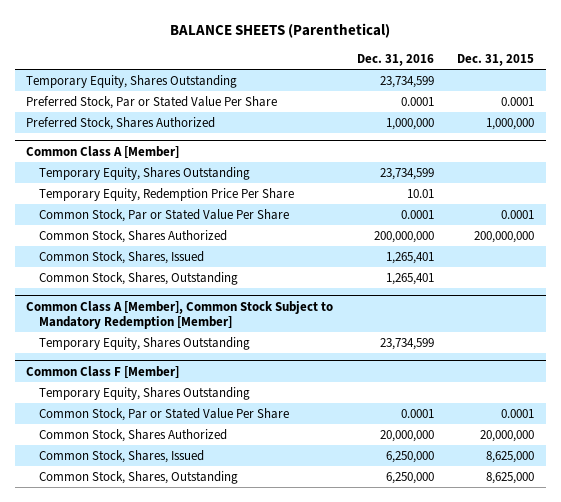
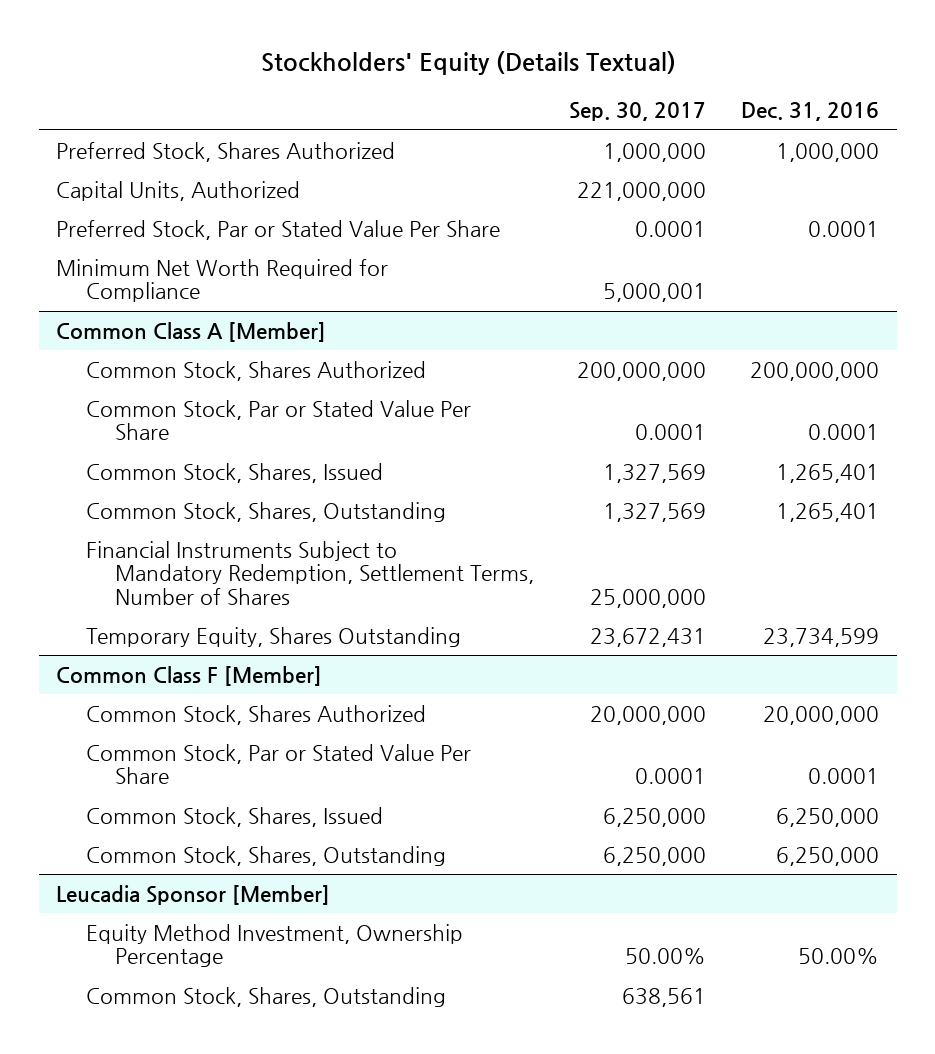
[170,23,391,39] BALANCE SHEETS (Parenthetical) -> [260,51,676,76] Stockholders' Equity (Details Textual)
[457,54,535,67] Dec. 31, 2015 -> none
none -> [569,102,707,122] Sep. 30, 2017
[26,74,238,88] Temporary Equity, Shares Outstanding -> none
none -> [56,180,301,201] Capital Units, Authorized
[26,95,278,109] Preferred Stock, Par or Stated Value Per Share -> [56,219,501,240] Preferred Stock, Par or Stated Value Per Share
none -> [56,258,389,303] Minimum Net Worth Required for Compliance
[38,166,250,180] Temporary Equity, Shares Outstanding -> none
[38,187,294,201] Temporary Equity, Redemption Price Per Share -> none
[38,208,289,222] Common Stock, Par or Stated Value Per Share -> [85,399,471,441] Common Stock, Par or Stated Value Per Share
[26,300,334,329] Common Class A [Member], Common Stock Subject to Mandatory Redemption [Member] -> none
none -> [85,540,535,605] Financial Instruments Subject to Mandatory Redemption, Settlement Terms, Number of Shares
[38,386,250,400] Temporary Equity, Shares Outstanding -> none
[38,407,289,421] Common Stock, Par or Stated Value Per Share -> [85,743,471,785] Common Stock, Par or Stated Value Per Share
none -> [56,884,331,905] Leucadia Sponsor [Member]
none -> [85,923,463,968] Equity Method Investment, Ownership Percentage
none -> [85,986,446,1007] Common Stock, Shares, Outstanding

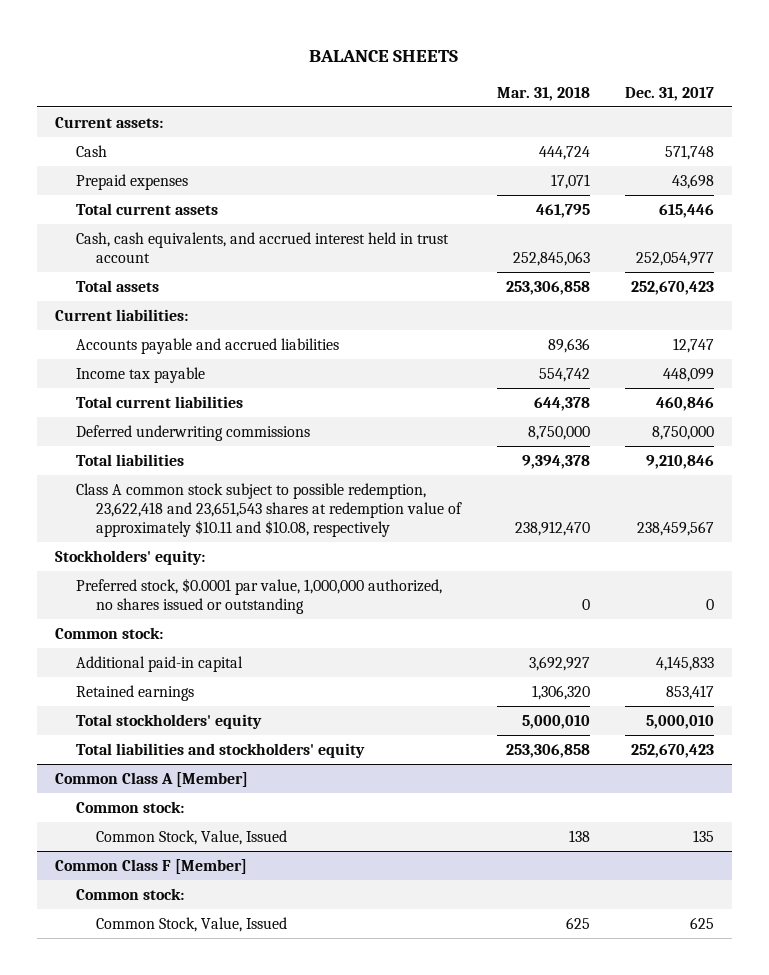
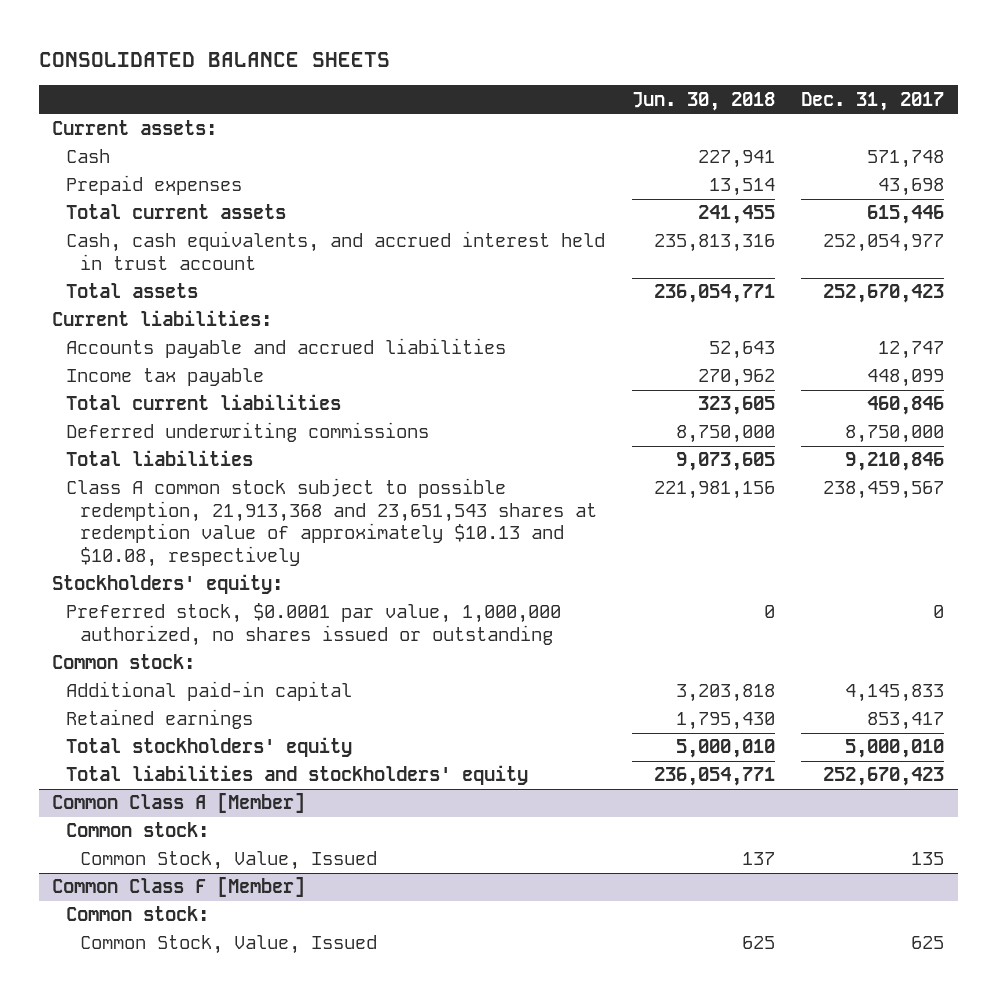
[309,49,459,62] BALANCE SHEETS -> [38,52,390,68] CONSOLIDATED BALANCE SHEETS
[496,86,590,101] Mar. 31, 2018 -> none
none -> [631,91,775,111] Jun. 30, 2018
[75,482,463,537] Class A common stock subject to possible redemption, 23,622,418 and 23,651,543 shares at redemption value of approximately $10.11 and $10.08, respectively -> [66,478,598,567] Class A common stock subject to possible redemption, 21,913,368 and 23,651,543 shares at redemption value of approximately $10.13 and $10.08, respectively

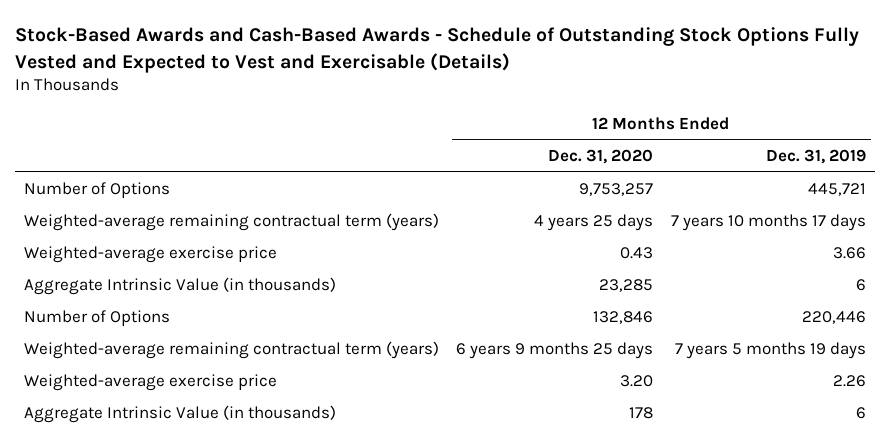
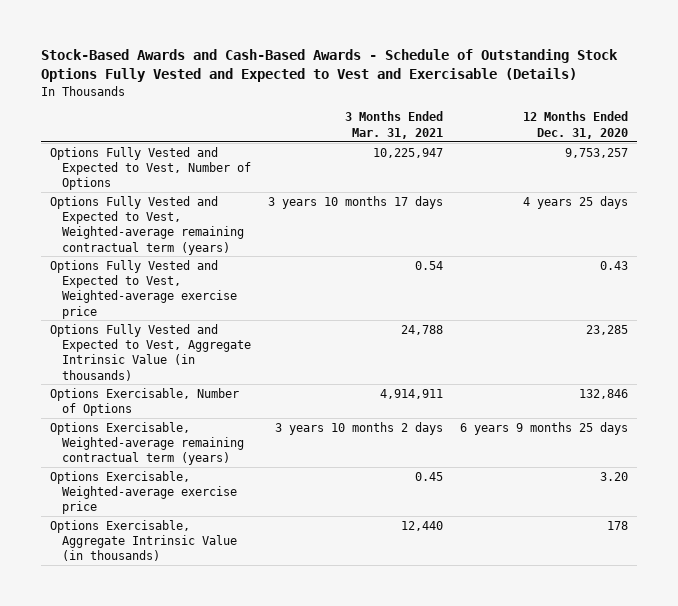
[766,148,867,164] Dec. 31, 2019 -> none
none -> [344,111,443,139] 3 Months Ended Mar. 31, 2021
[23,182,170,199] Number of Options -> [50,146,251,191] Options Fully Vested and Expected to Vest, Number of Options
[23,213,439,232] Weighted-average remaining contractual term (years) -> [50,195,244,255] Options Fully Vested and Expected to Vest, Weighted-average remaining contractual term (years)
[23,246,277,264] Weighted-average exercise price -> [50,259,237,319] Options Fully Vested and Expected to Vest, Weighted-average exercise price
[23,277,336,296] Aggregate Intrinsic Value (in thousands) -> [50,323,251,381] Options Fully Vested and Expected to Vest, Aggregate Intrinsic Value (in thousands)
[23,310,170,327] Number of Options -> [50,387,240,417] Options Exercisable, Number of Options
[23,341,439,360] Weighted-average remaining contractual term (years) -> [50,421,244,466] Options Exercisable, Weighted-average remaining contractual term (years)
[23,374,277,392] Weighted-average exercise price -> [50,470,237,515] Options Exercisable, Weighted-average exercise price
[23,405,336,424] Aggregate Intrinsic Value (in thousands) -> [50,519,237,562] Options Exercisable, Aggregate Intrinsic Value (in thousands)

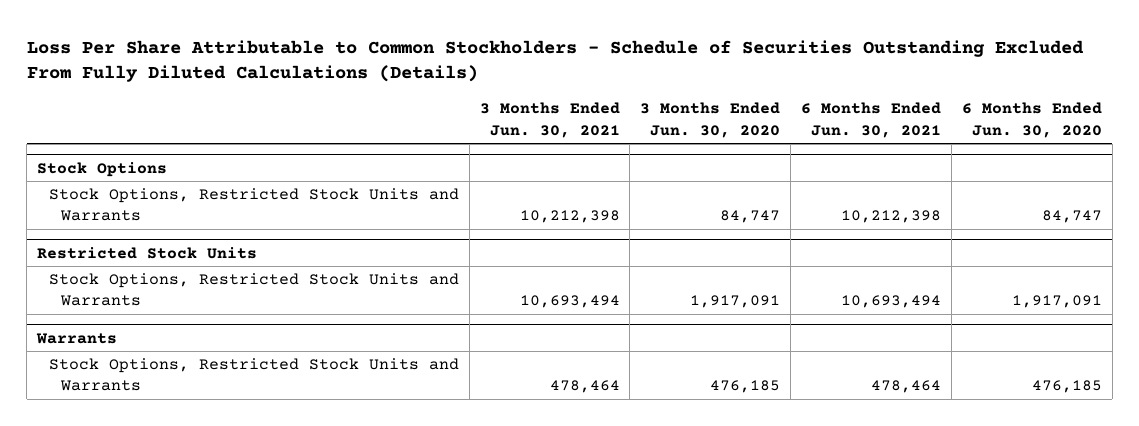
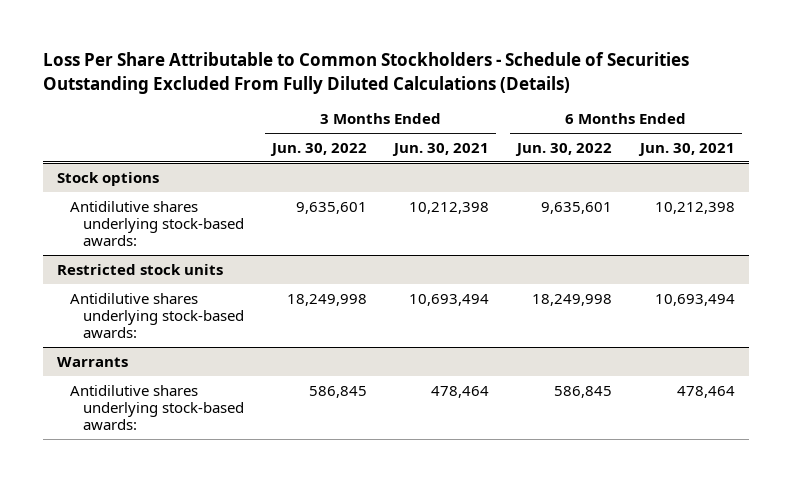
[640,102,781,138] 3 Months Ended Jun. 30, 2020 -> none
[961,102,1102,138] 6 Months Ended Jun. 30, 2020 -> none
none -> [269,142,367,156] Jun. 30, 2022
none -> [515,142,613,156] Jun. 30, 2022
[37,161,168,177] Stock Options -> [56,171,159,186] Stock options
[48,188,459,222] Stock Options, Restricted Stock Units and Warrants -> [70,200,245,247] Antidilutive shares underlying stock-based awards:
[37,246,258,259] Restricted Stock Units -> [56,263,223,275] Restricted stock units
[48,273,459,307] Stock Options, Restricted Stock Units and Warrants -> [70,292,245,339] Antidilutive shares underlying stock-based awards:
[48,358,459,392] Stock Options, Restricted Stock Units and Warrants -> [70,384,245,431] Antidilutive shares underlying stock-based awards:

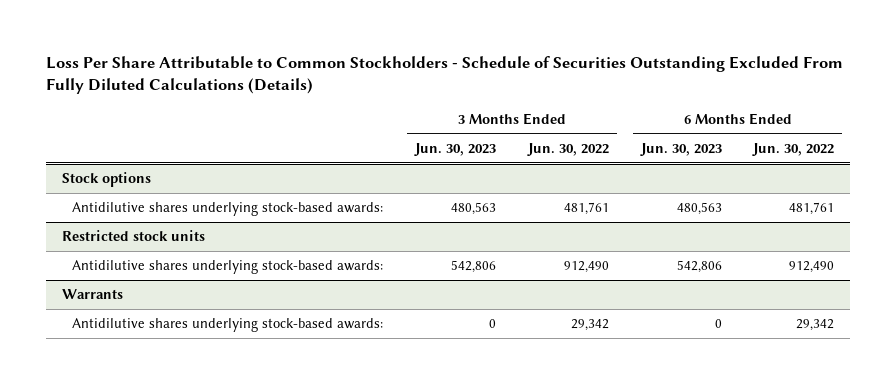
[392,142,490,156] Jun. 30, 2021 -> none
[637,142,735,156] Jun. 30, 2021 -> none
none -> [413,142,496,156] Jun. 30, 2023
none -> [639,142,722,156] Jun. 30, 2023
[295,201,367,214] 9,635,601 -> [563,202,609,216] 481,761
[541,201,613,214] 9,635,601 -> [789,202,835,216] 481,761
[286,293,367,306] 18,249,998 -> [563,261,609,274] 912,490
[532,293,613,306] 18,249,998 -> [789,261,835,274] 912,490
[308,385,367,398] 586,845 -> [570,319,609,332] 29,342
[554,385,613,398] 586,845 -> [796,319,835,332] 29,342

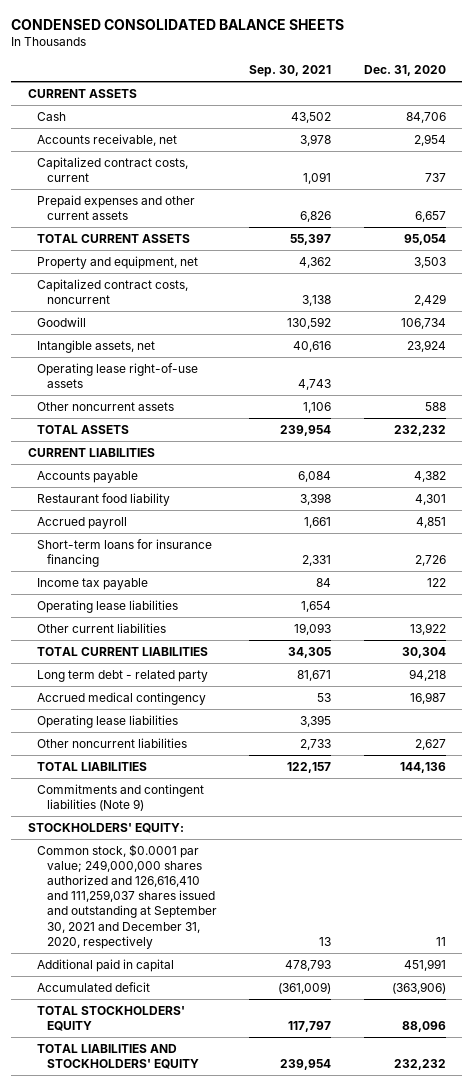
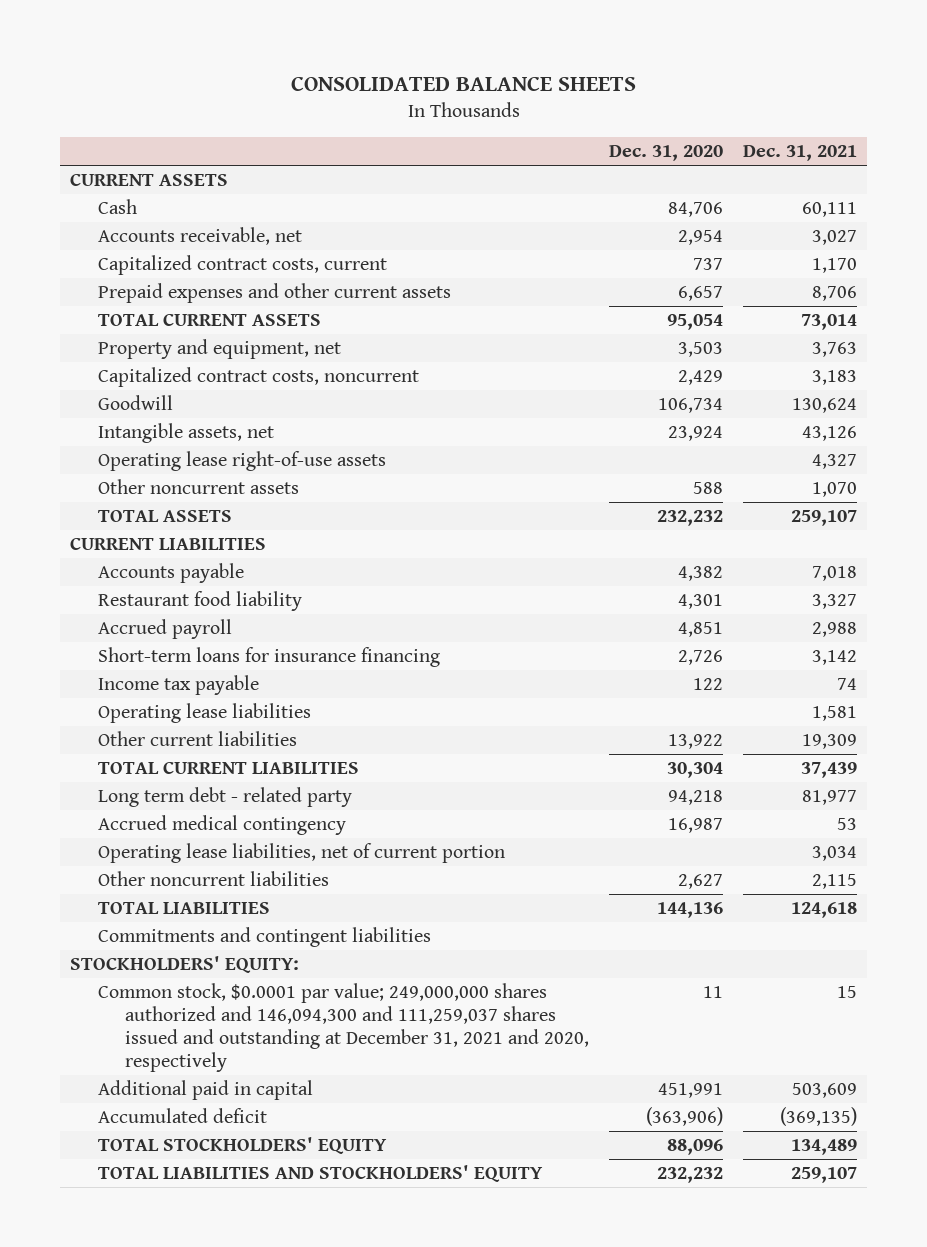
[11,19,345,31] CONDENSED CONSOLIDATED BALANCE SHEETS -> [290,75,636,91] CONSOLIDATED BALANCE SHEETS
[249,65,332,78] Sep. 30, 2021 -> none
none -> [743,145,858,162] Dec. 31, 2021
[37,714,179,728] Operating lease liabilities -> [97,843,505,864] Operating lease liabilities, net of current portion
[37,783,205,811] Commitments and contingent liabilities (Note 9) -> [97,927,431,948] Commitments and contingent liabilities
[37,843,217,949] Common stock, $0.0001 par value; 249,000,000 shares authorized and 126,616,410 and 111,259,037 shares issued and outstanding at September 30, 2021 and December 31, 2020, respectively -> [97,983,589,1073] Common stock, $0.0001 par value; 249,000,000 shares authorized and 146,094,300 and 111,259,037 shares issued and outstanding at December 31, 2021 and 2020, respectively

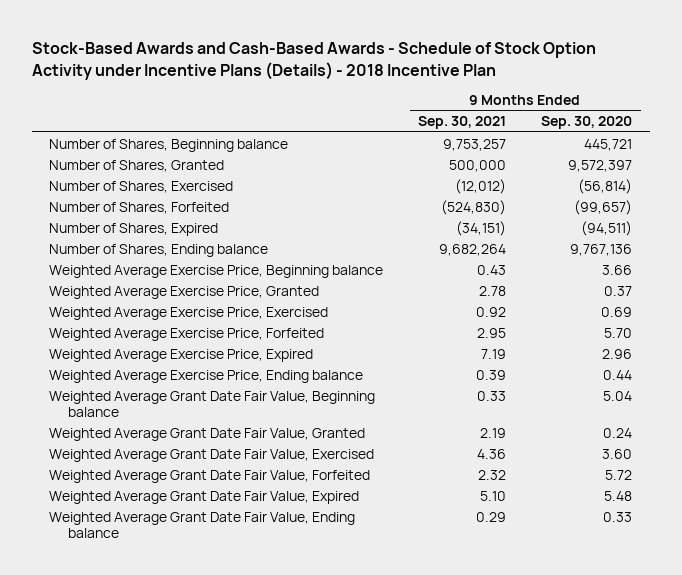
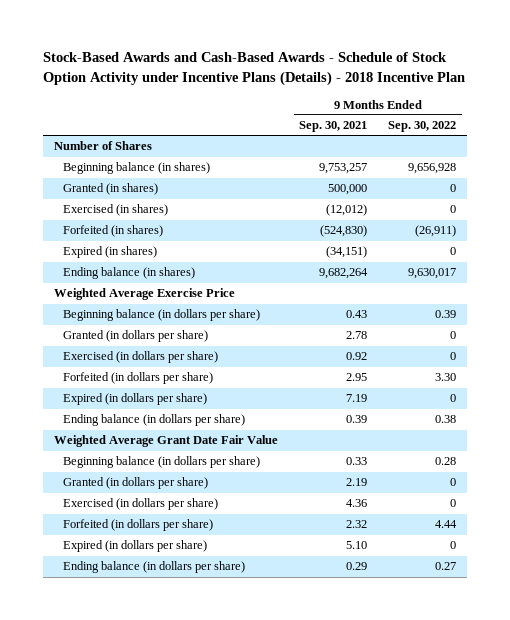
[541,116,633,130] Sep. 30, 2020 -> none
none -> [388,121,457,133] Sep. 30, 2022
none -> [53,141,152,151] Number of Shares
[49,138,289,152] Number of Shares, Beginning balance -> [62,162,210,175] Beginning balance (in shares)
[49,159,225,172] Number of Shares, Granted -> [62,183,158,196] Granted (in shares)
[49,180,234,193] Number of Shares, Exercised -> [62,204,168,217] Exercised (in shares)
[49,201,230,214] Number of Shares, Forfeited -> [62,225,163,238] Forfeited (in shares)
[49,222,219,236] Number of Shares, Expired -> [62,246,157,259] Expired (in shares)
[49,243,269,257] Number of Shares, Ending balance -> [62,267,195,280] Ending balance (in shares)
none -> [53,288,235,301] Weighted Average Exercise Price
[49,264,384,278] Weighted Average Exercise Price, Beginning balance -> [62,309,260,322] Beginning balance (in dollars per share)
[49,285,320,299] Weighted Average Exercise Price, Granted -> [62,330,208,343] Granted (in dollars per share)
[49,306,329,320] Weighted Average Exercise Price, Exercised -> [62,351,218,364] Exercised (in dollars per share)
[49,327,325,341] Weighted Average Exercise Price, Forfeited -> [62,372,213,385] Forfeited (in dollars per share)
[49,348,314,362] Weighted Average Exercise Price, Expired -> [62,393,207,406] Expired (in dollars per share)
[49,369,364,383] Weighted Average Exercise Price, Ending balance -> [62,414,245,427] Ending balance (in dollars per share)
none -> [53,435,278,448] Weighted Average Grant Date Fair Value
[49,390,376,418] Weighted Average Grant Date Fair Value, Beginning balance -> [62,456,260,469] Beginning balance (in dollars per share)
[49,427,366,441] Weighted Average Grant Date Fair Value, Granted -> [62,477,208,490] Granted (in dollars per share)
[49,448,375,462] Weighted Average Grant Date Fair Value, Exercised -> [62,498,218,511] Exercised (in dollars per share)
[49,469,371,483] Weighted Average Grant Date Fair Value, Forfeited -> [62,519,213,532] Forfeited (in dollars per share)
[49,490,360,504] Weighted Average Grant Date Fair Value, Expired -> [62,540,207,553] Expired (in dollars per share)
[49,511,356,539] Weighted Average Grant Date Fair Value, Ending balance -> [62,561,245,574] Ending balance (in dollars per share)

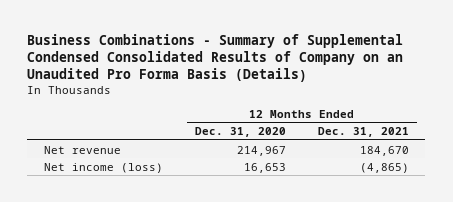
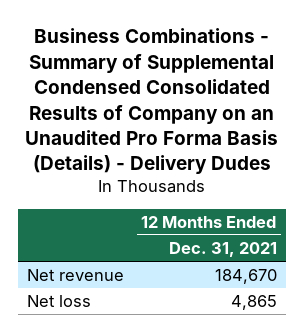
[27,33,404,83] Business Combinations - Summary of Supplemental Condensed Consolidated Results of Company on an Unaudited Pro Forma Basis (Details) -> [24,28,278,175] Business Combinations - Summary of Supplemental Condensed Consolidated Results of Company on an Unaudited Pro Forma Basis (Details) - Delivery Dudes
[194,127,286,138] Dec. 31, 2020 -> none
[43,162,163,173] Net income (loss) -> [26,295,91,308] Net loss
[360,162,410,173] (4,865) -> [230,295,277,311] 4,865

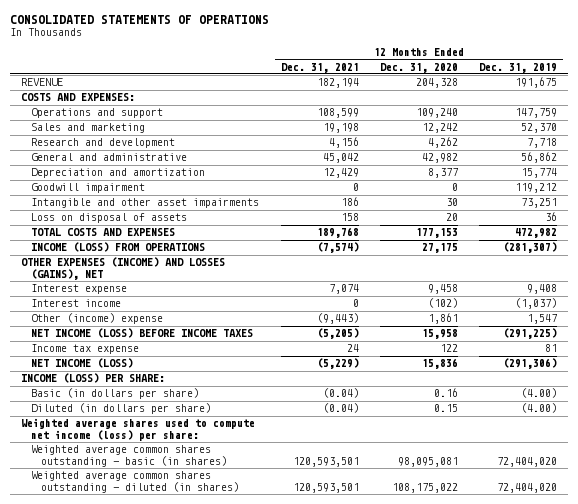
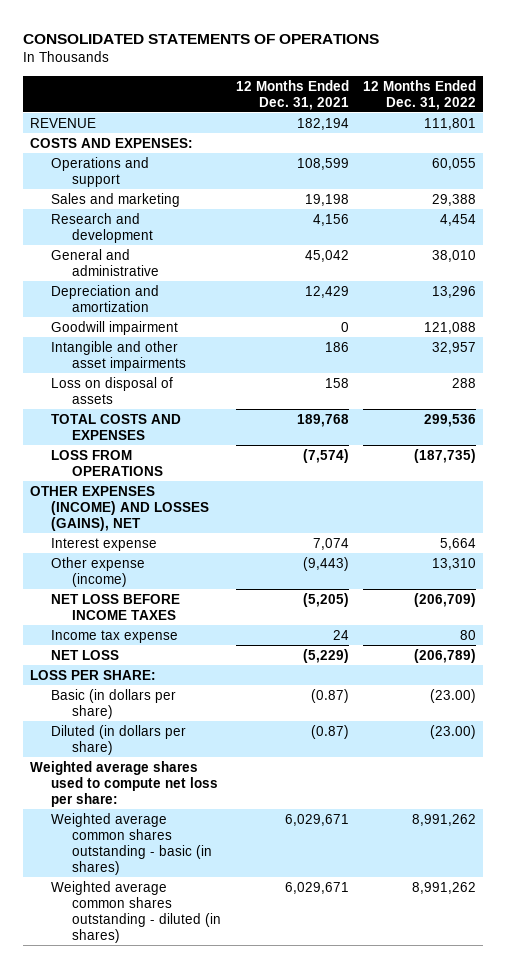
[379,62,458,73] Dec. 31, 2020 -> none
[479,62,558,73] Dec. 31, 2019 -> none
none -> [362,79,476,110] 12 Months Ended Dec. 31, 2022
[31,242,206,253] INCOME (LOSS) FROM OPERATIONS -> [51,449,164,476] LOSS FROM OPERATIONS
[31,299,122,308] Interest income -> none
[31,313,164,325] Other (income) expense -> [51,556,146,587] Other expense (income)
[31,328,254,339] NET INCOME (LOSS) BEFORE INCOME TAXES -> [51,593,181,620] NET LOSS BEFORE INCOME TAXES
[31,358,134,369] NET INCOME (LOSS) -> [51,649,120,660] NET LOSS
[21,373,166,384] INCOME (LOSS) PER SHARE: -> [29,669,156,680] LOSS PER SHARE:
[322,388,359,399] (0.04) -> [310,688,349,703] (0.87)
[322,403,359,414] (0.04) -> [310,724,349,739] (0.87)
[21,418,256,441] Weighted average shares used to compute net income (loss) per share: -> [29,760,219,807] Weighted average shares used to compute net loss per share:
[292,456,359,467] 120,593,501 -> [284,813,349,826] 6,029,671
[292,482,359,493] 120,593,501 -> [284,881,349,894] 6,029,671

